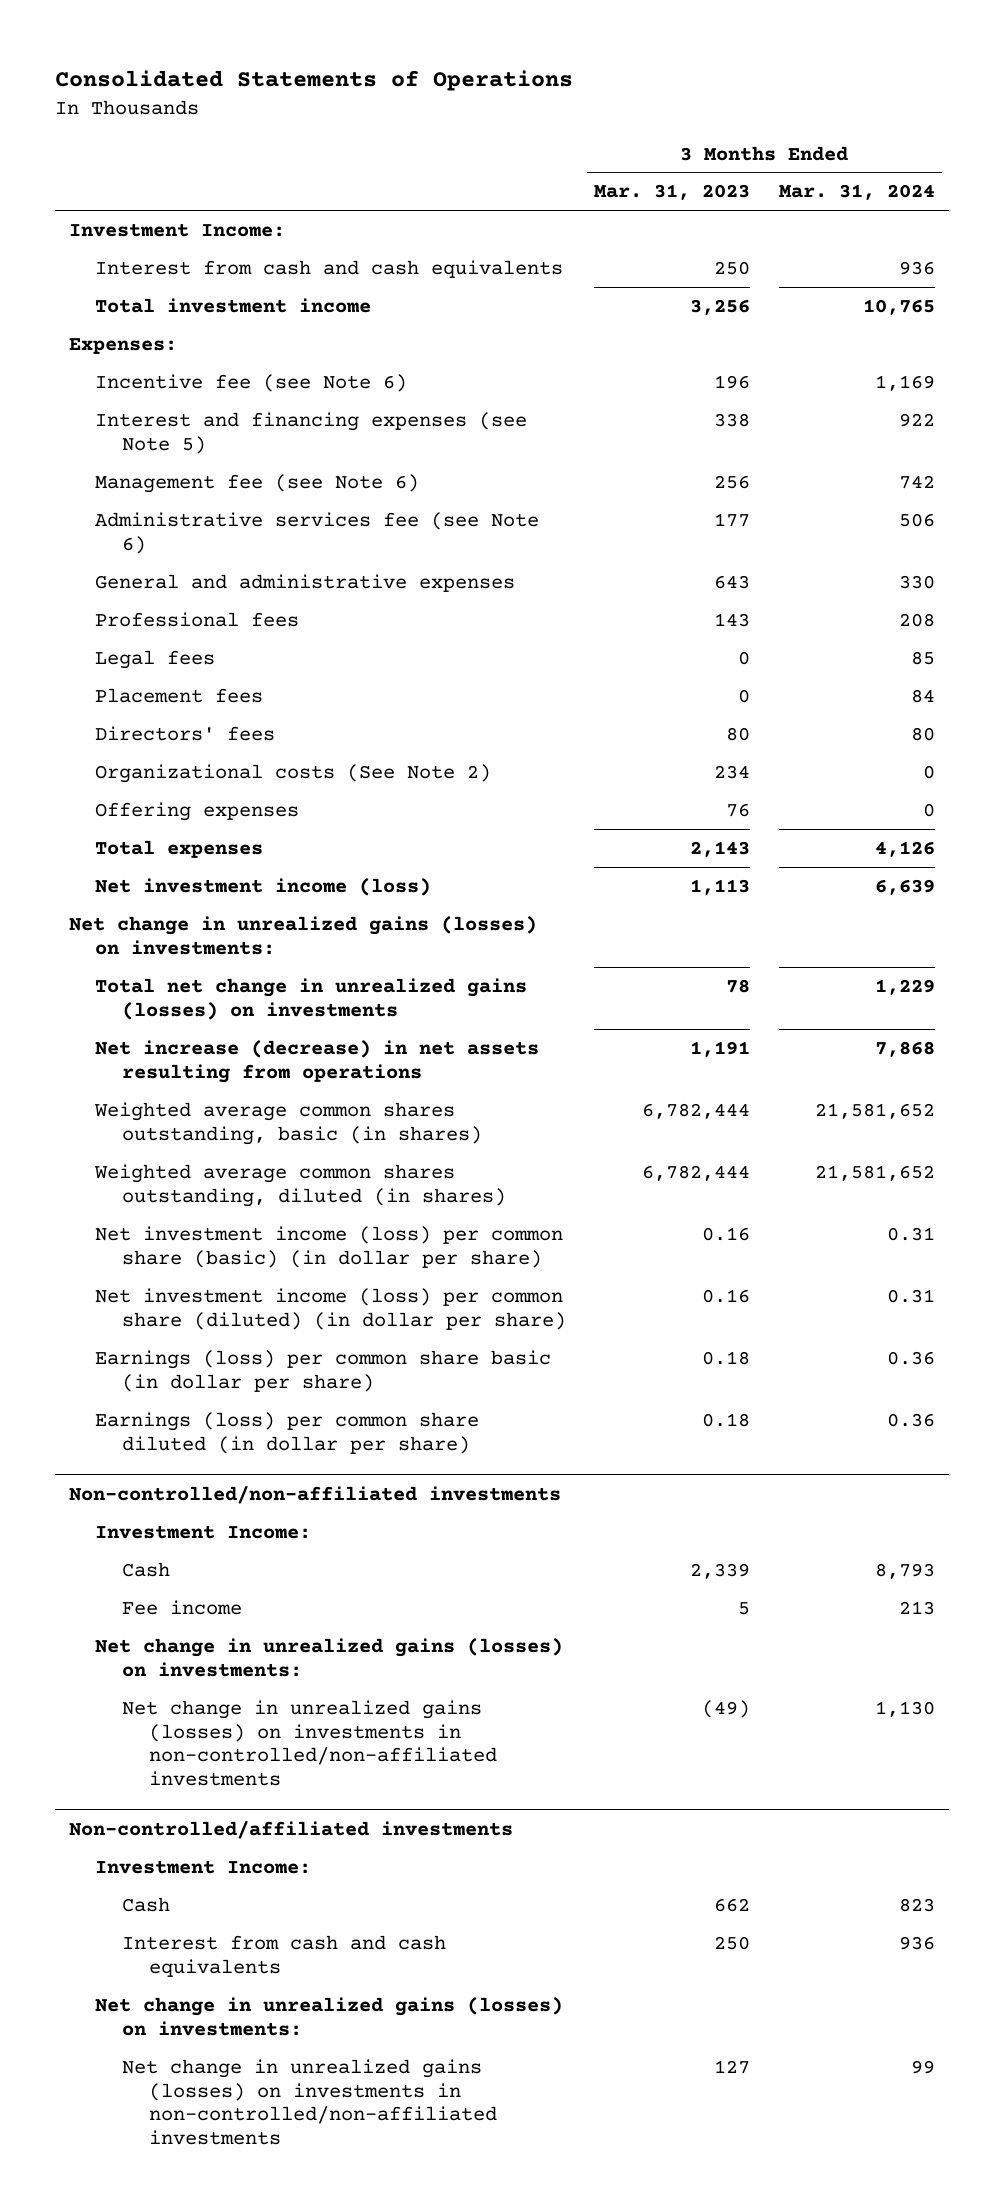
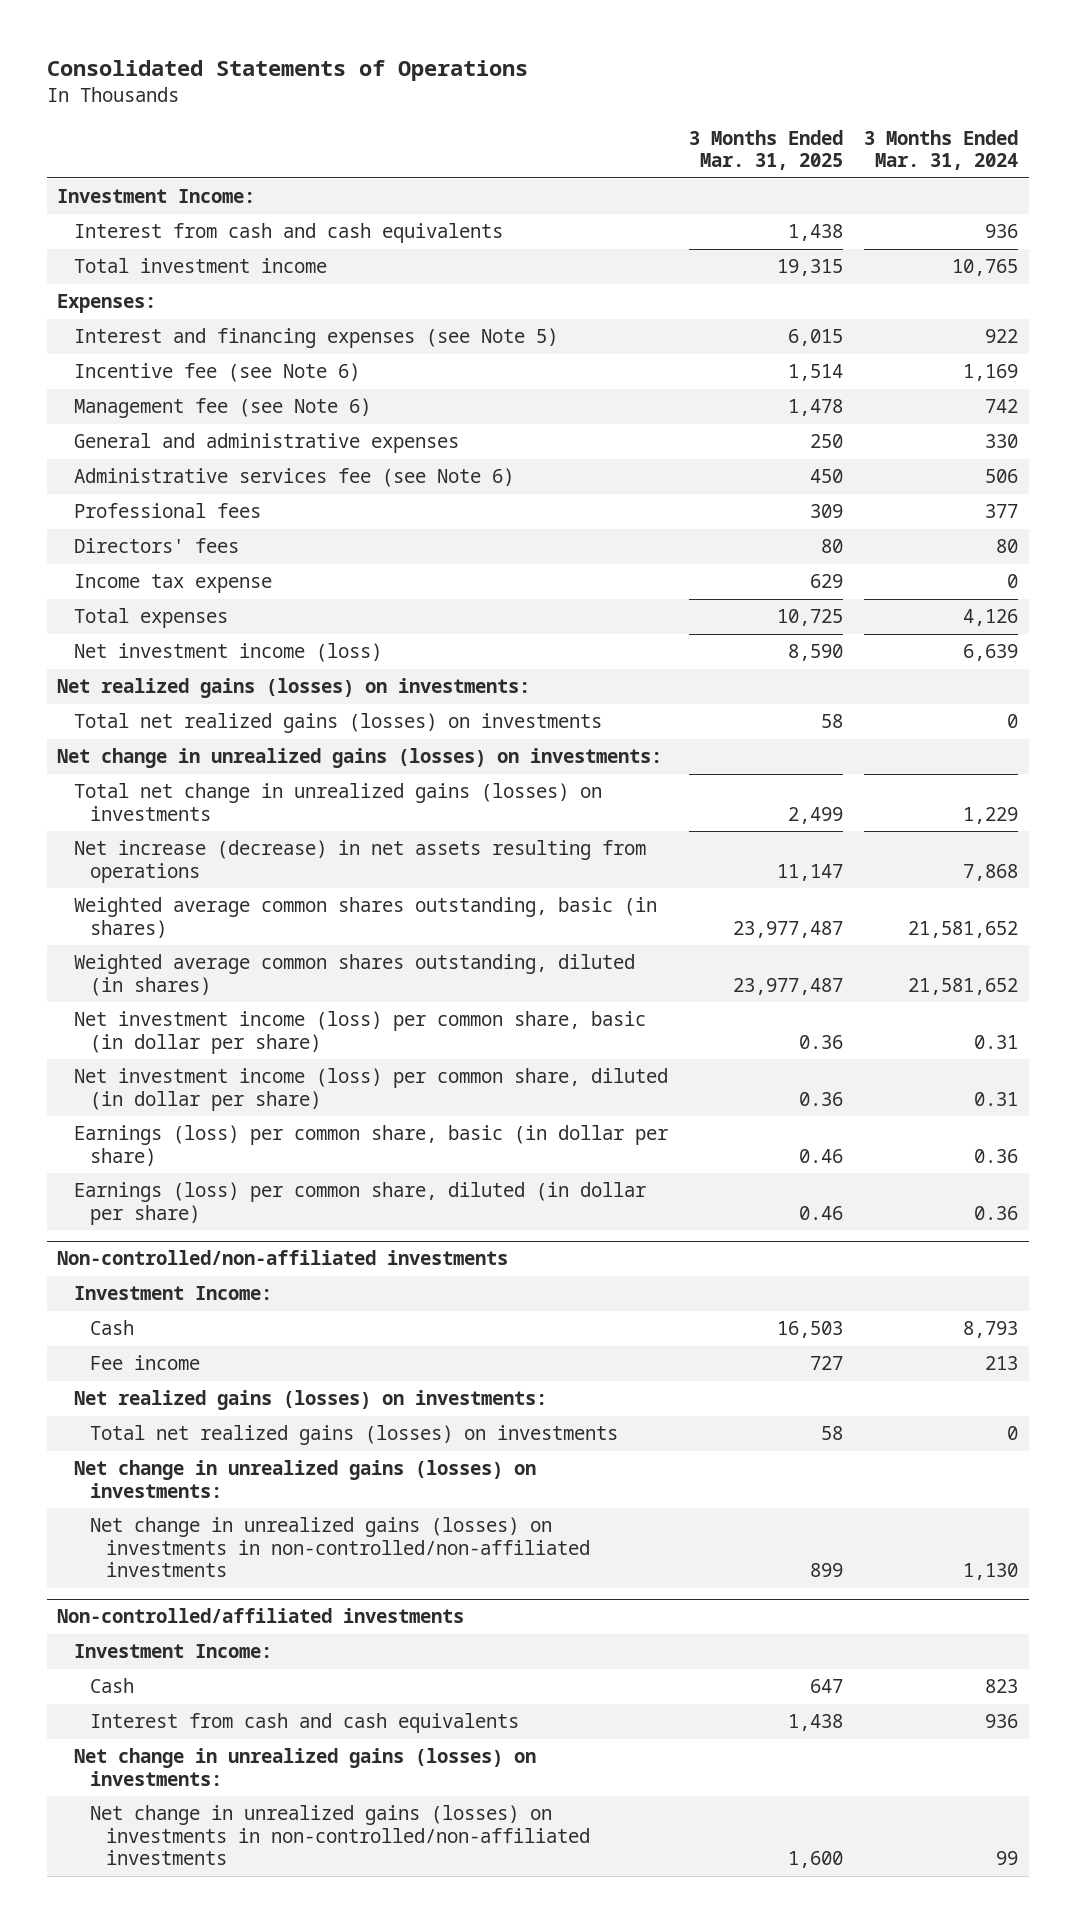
[594,184,751,201] Mar. 31, 2023 -> none
none -> [688,129,843,171] 3 Months Ended Mar. 31, 2025
[95,373,408,392] Incentive fee (see Note 6) -> [73,363,360,383] Incentive fee (see Note 6)
[95,649,216,669] Legal fees -> none
[95,687,264,703] Placement fees -> none
[95,511,540,554] Administrative services fee (see Note 6) -> [73,468,514,488] Administrative services fee (see Note 6)
[898,612,935,627] 208 -> [985,504,1019,519] 377
[95,763,492,783] Organizational costs (See Note 2) -> none
[95,801,300,821] Offering expenses -> none
none -> [73,574,272,594] Income tax expense
none -> [57,678,531,699] Net realized gains (losses) on investments:
none -> [73,713,602,734] Total net realized gains (losses) on investments
[95,1225,564,1268] Net investment income (loss) per common share (basic) (in dollar per share) -> [73,1011,646,1054] Net investment income (loss) per common share, basic (in dollar per share)
[95,1287,567,1330] Net investment income (loss) per common share (diluted) (in dollar per share) -> [73,1068,668,1111] Net investment income (loss) per common share, diluted (in dollar per share)
[95,1349,552,1392] Earnings (loss) per common share basic (in dollar per share) -> [73,1125,668,1166] Earnings (loss) per common share, basic (in dollar per share)
[95,1411,480,1454] Earnings (loss) per common share diluted (in dollar per share) -> [73,1182,646,1225] Earnings (loss) per common share, diluted (in dollar per share)
none -> [73,1390,547,1411] Net realized gains (losses) on investments:
none -> [90,1425,619,1446] Total net realized gains (losses) on investments

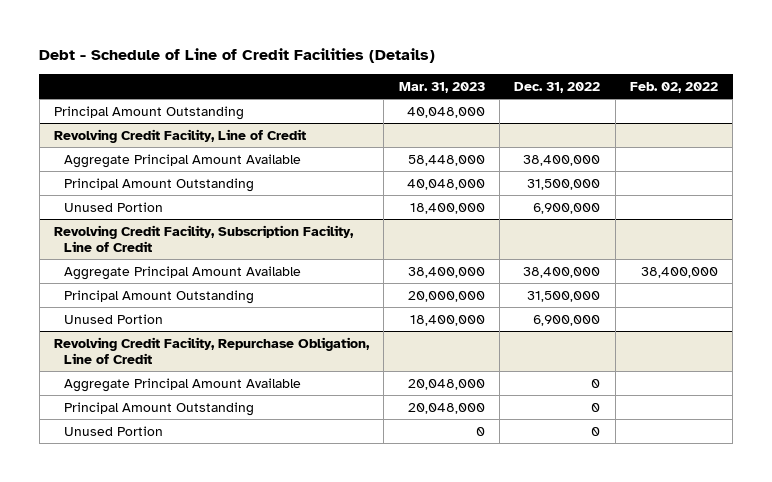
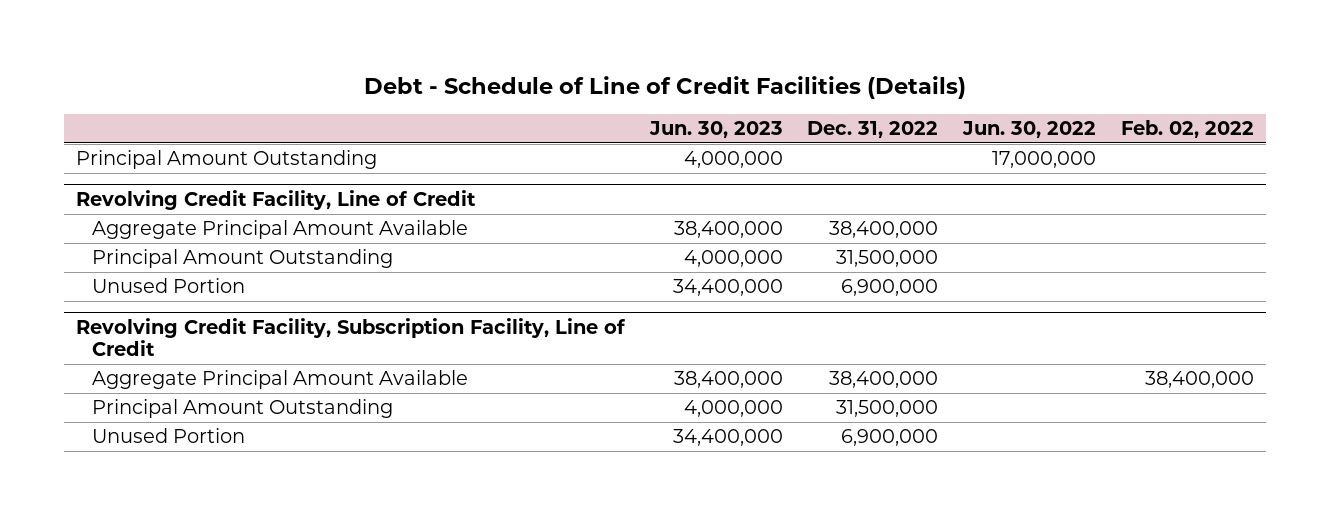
[398,81,485,93] Mar. 31, 2023 -> none
none -> [648,121,783,139] Jun. 30, 2023
none -> [961,121,1096,139] Jun. 30, 2022
[54,336,371,364] Revolving Credit Facility, Repurchase Obligation, Line of Credit -> none
[64,377,302,392] Aggregate Principal Amount Available -> none
[64,401,255,416] Principal Amount Outstanding -> none
[64,425,164,436] Unused Portion -> none

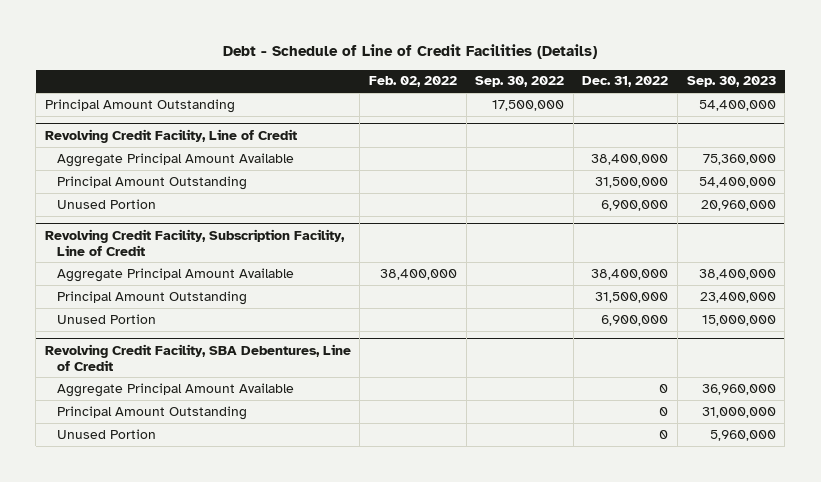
[648,121,783,139] Jun. 30, 2023 -> none
[961,121,1096,139] Jun. 30, 2022 -> none
none -> [475,76,565,88] Sep. 30, 2022
none -> [686,76,776,88] Sep. 30, 2023
none -> [44,343,351,371] Revolving Credit Facility, SBA Debentures, Line of Credit
none -> [56,382,294,397] Aggregate Principal Amount Available
none -> [56,405,247,420] Principal Amount Outstanding
none -> [56,428,156,439] Unused Portion

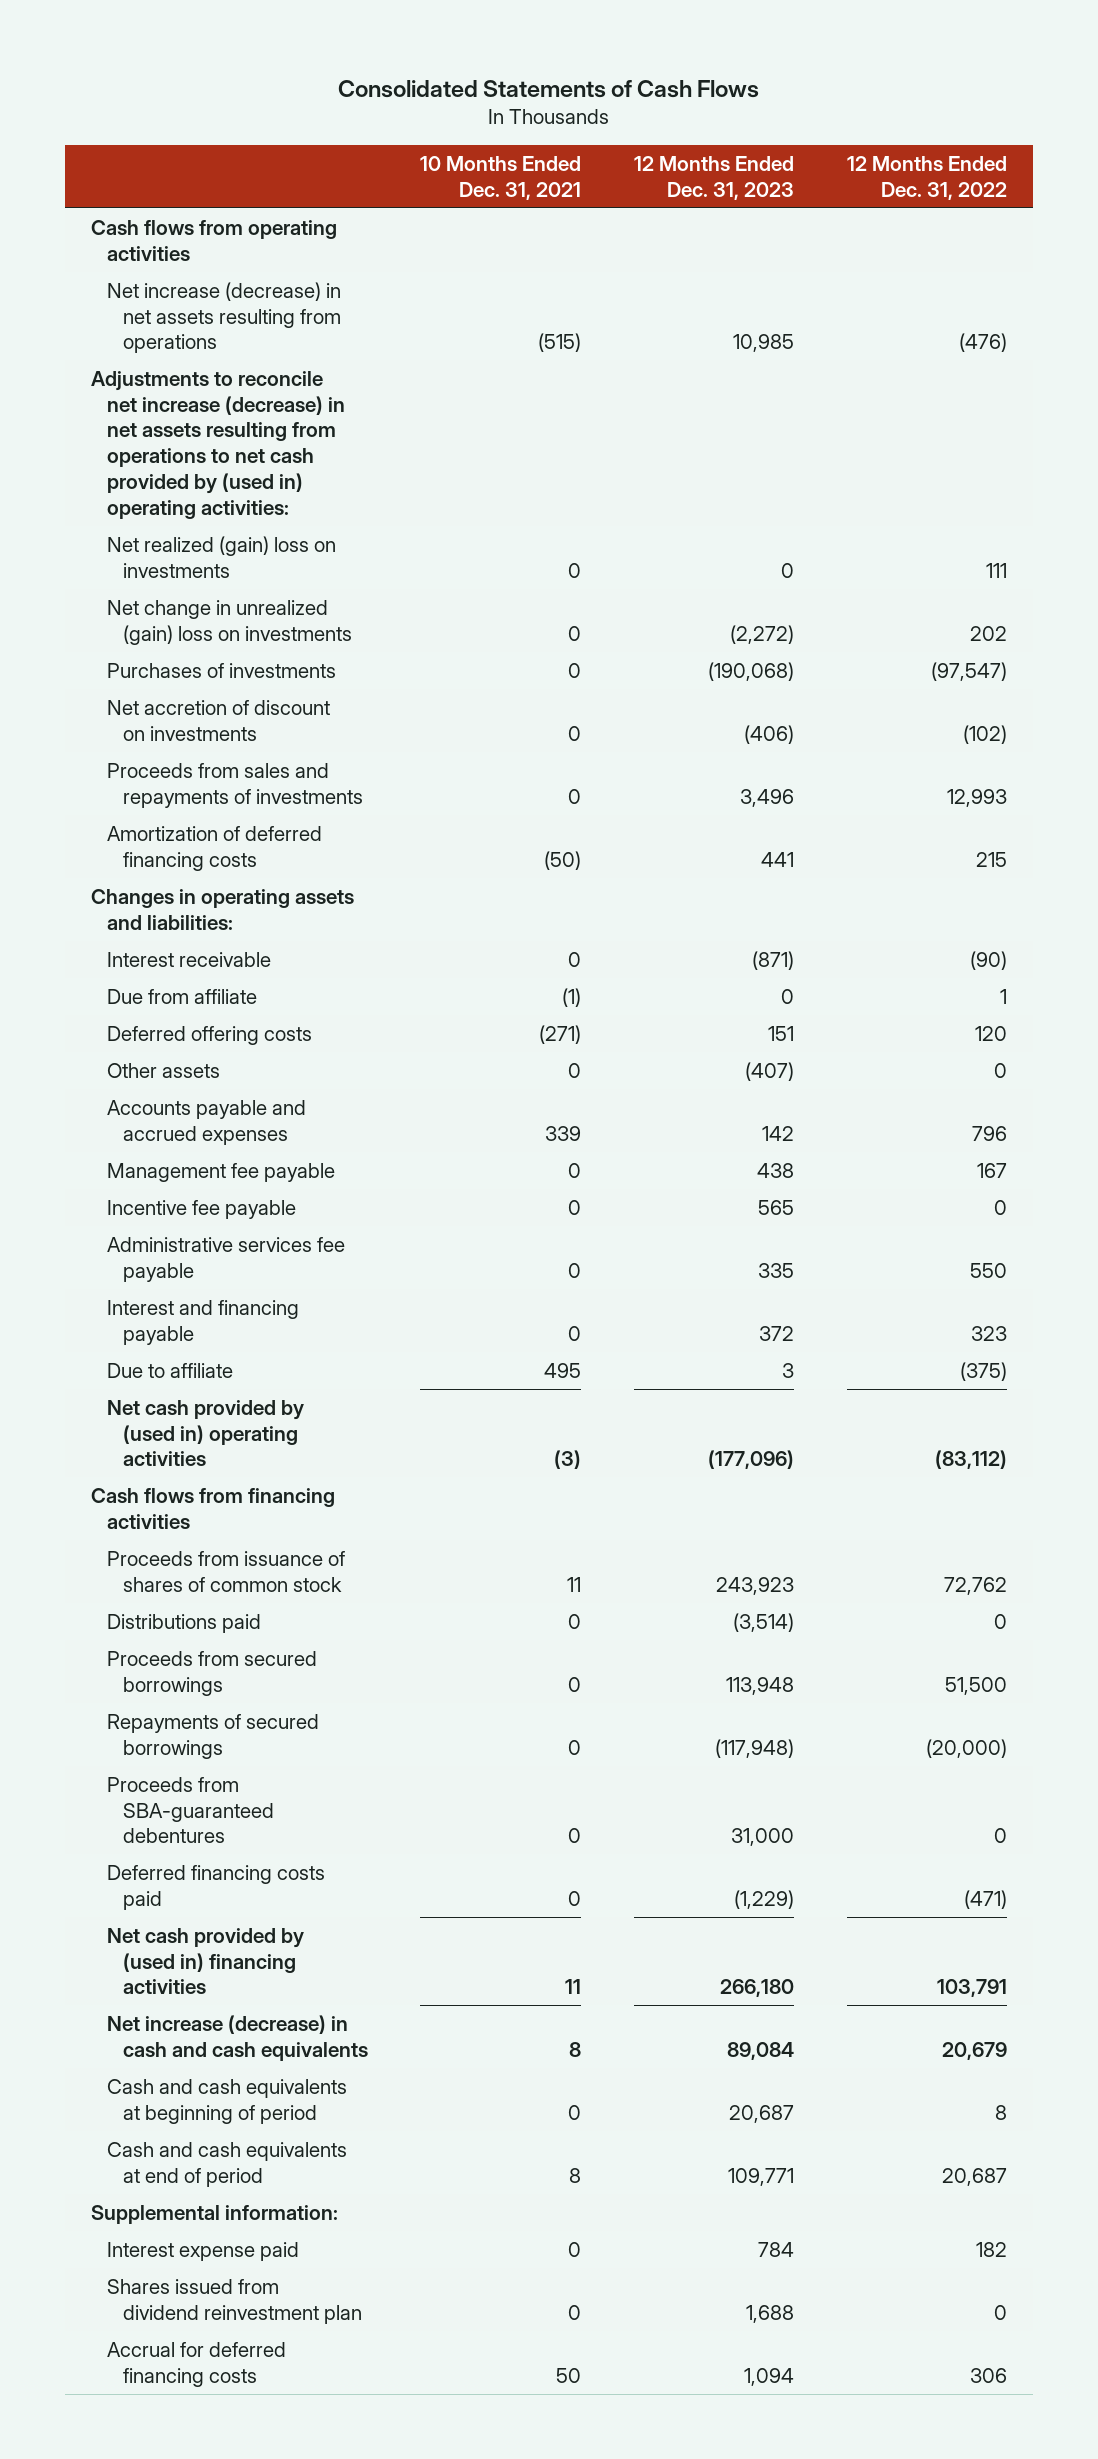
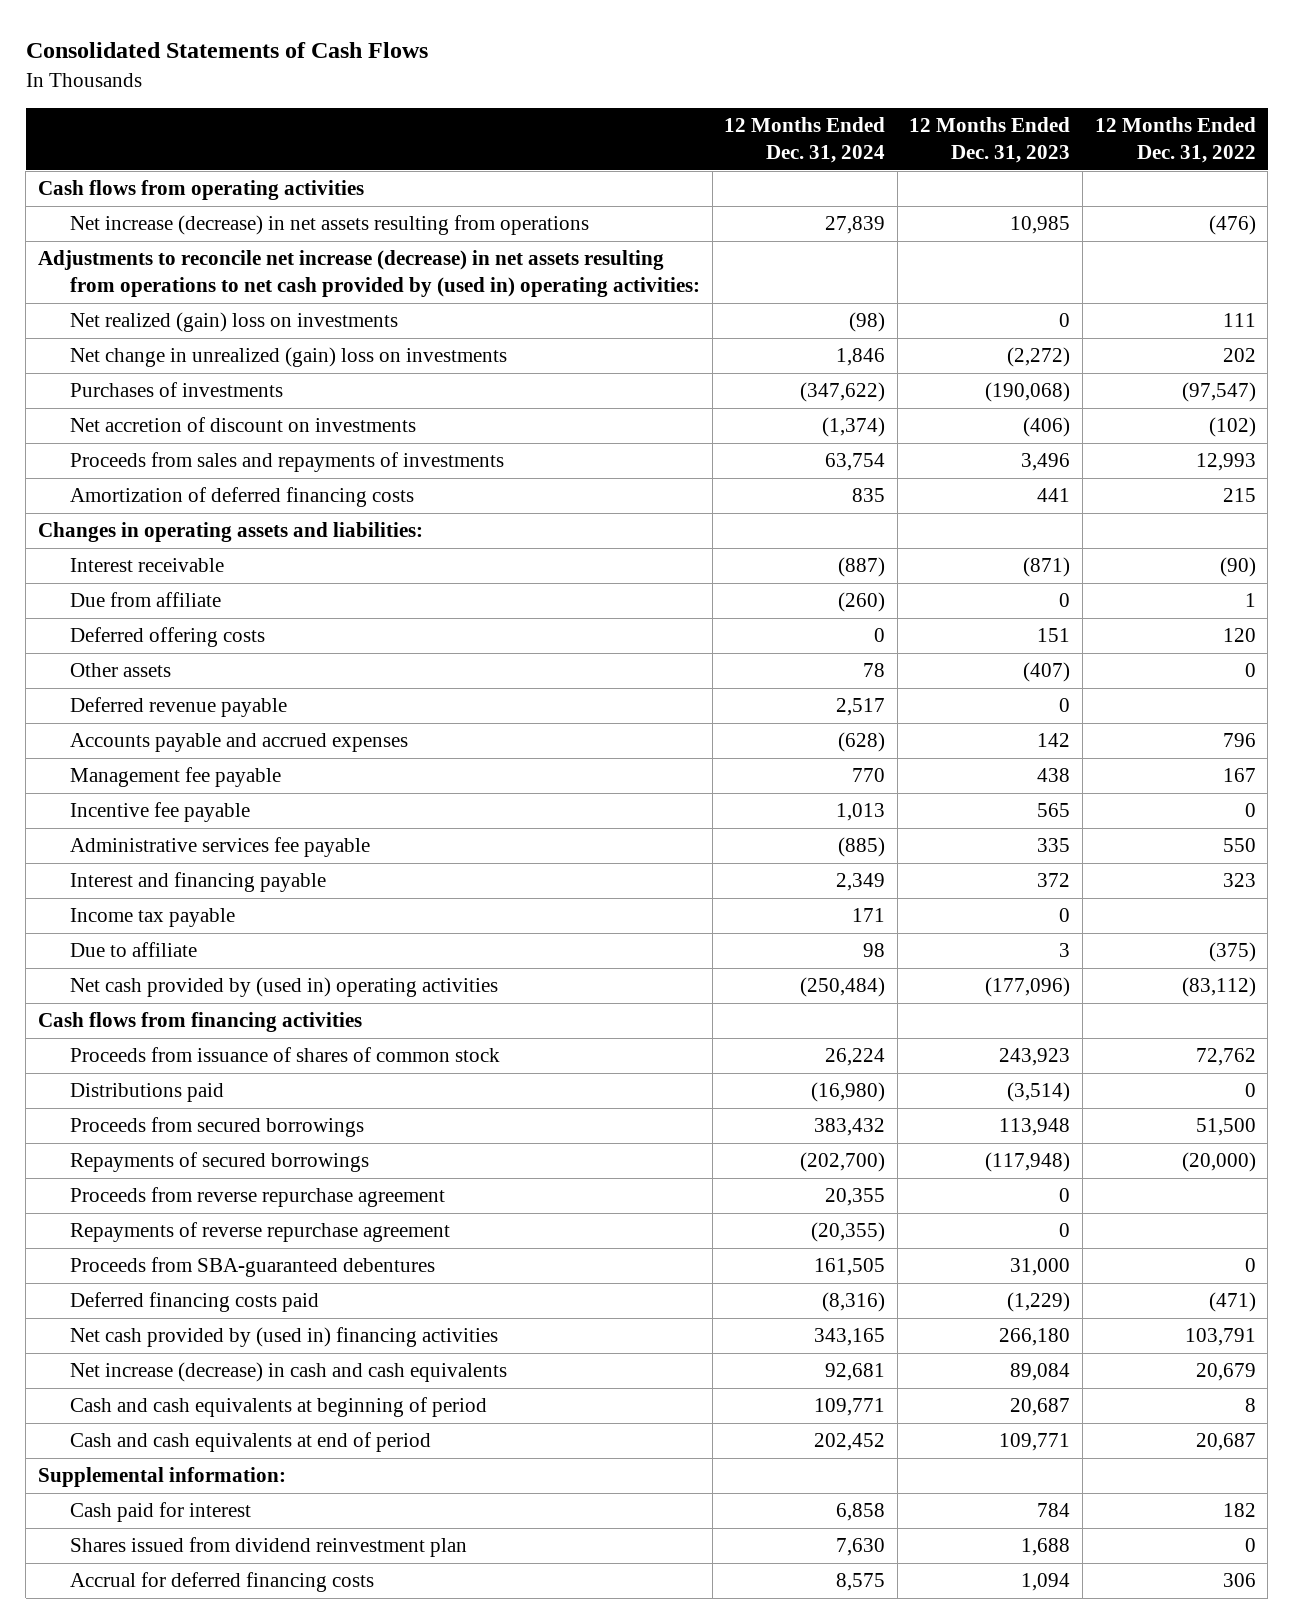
[420,155,582,200] 10 Months Ended Dec. 31, 2021 -> none
none -> [724,117,886,163] 12 Months Ended Dec. 31, 2024
none -> [69,697,287,718] Deferred revenue payable
none -> [69,908,235,928] Income tax payable
none -> [69,1187,445,1208] Proceeds from reverse repurchase agreement
none -> [69,1222,450,1243] Repayments of reverse repurchase agreement
[106,2241,299,2261] Interest expense paid -> [69,1502,251,1523] Cash paid for interest

